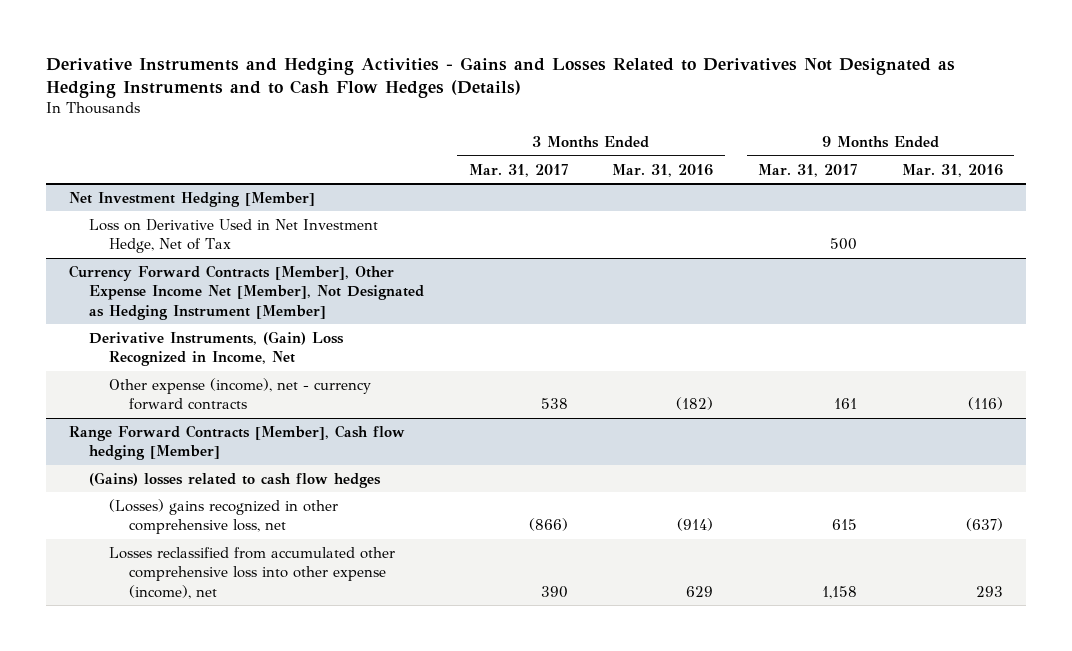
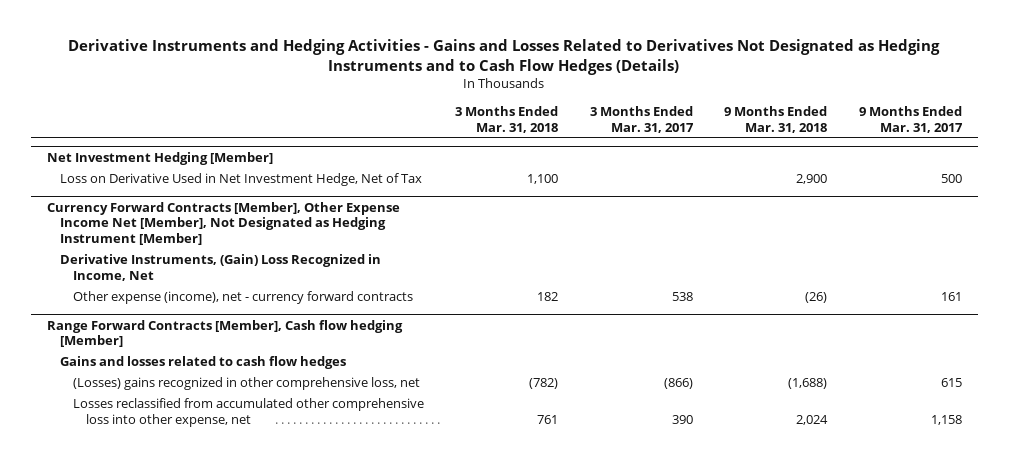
[612,163,714,177] Mar. 31, 2016 -> none
[902,163,1004,177] Mar. 31, 2016 -> none
none -> [455,105,559,133] 3 Months Ended Mar. 31, 2018
none -> [724,105,828,133] 9 Months Ended Mar. 31, 2018
[88,471,381,488] (Gains) losses related to cash flow hedges -> [60,355,347,369] Gains and losses related to cash flow hedges
[108,546,395,599] Losses reclassified from accumulated other comprehensive loss into other expense (income), net -> [72,397,424,427] Losses reclassified from accumulated other comprehensive loss into other expense, net

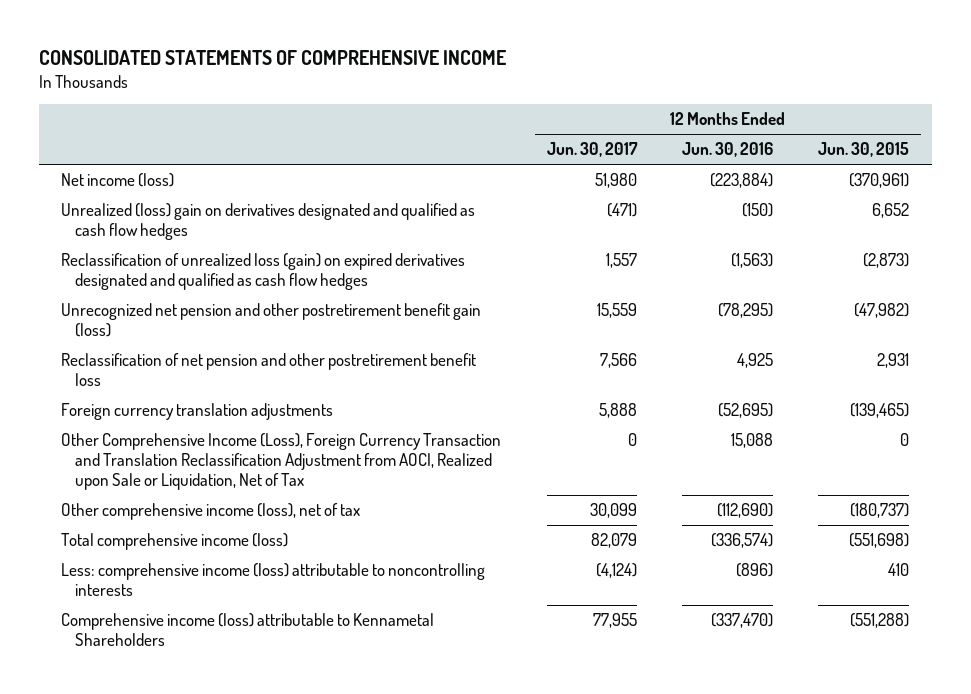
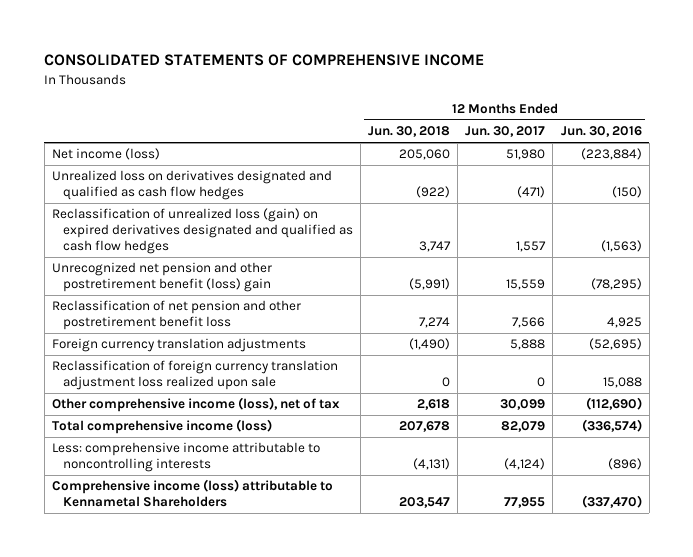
[818,142,910,158] Jun. 30, 2015 -> none
none -> [368,126,451,138] Jun. 30, 2018
[61,203,476,241] Unrealized (loss) gain on derivatives designated and qualified as cash flow hedges -> [51,170,332,201] Unrealized loss on derivatives designated and qualified as cash flow hedges
[61,303,482,338] Unrecognized net pension and other postretirement benefit gain (loss) -> [51,262,272,293] Unrecognized net pension and other postretirement benefit (loss) gain
[61,433,502,491] Other Comprehensive Income (Loss), Foreign Currency Transaction and Translation Reclassification Adjustment from AOCI, Realized upon Sale or Liquidation, Net of Tax -> [51,360,338,391] Reclassification of foreign currency translation adjustment loss realized upon sale
[61,563,486,597] Less: comprehensive income (loss) attributable to noncontrolling interests -> [51,442,320,473] Less: comprehensive income attributable to noncontrolling interests

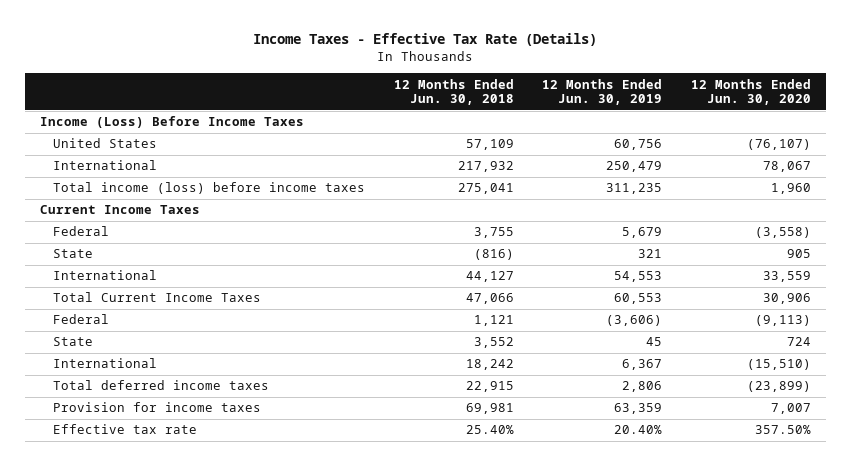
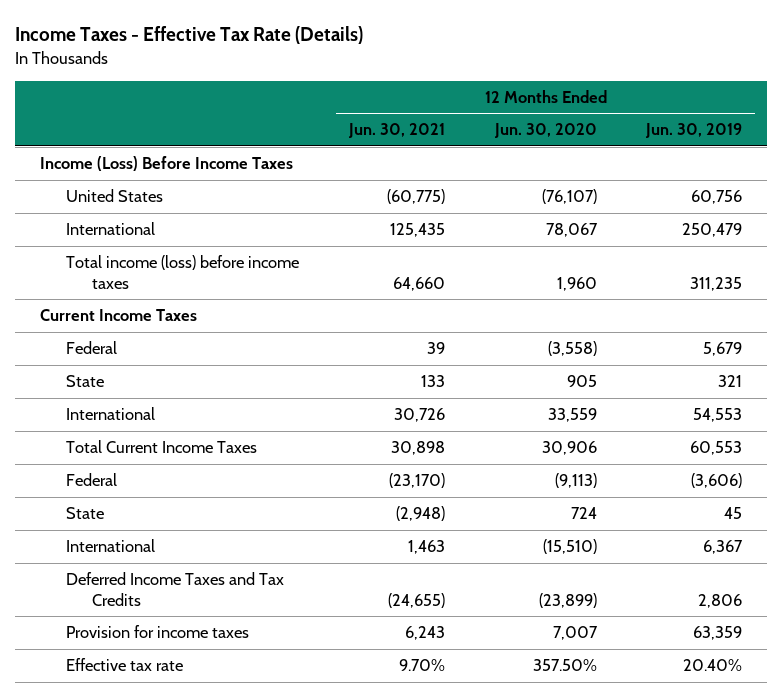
[393,78,514,106] 12 Months Ended Jun. 30, 2018 -> none
none -> [347,123,445,139] Jun. 30, 2021
[52,380,269,391] Total deferred income taxes -> [66,572,285,606] Deferred Income Taxes and Tax Credits

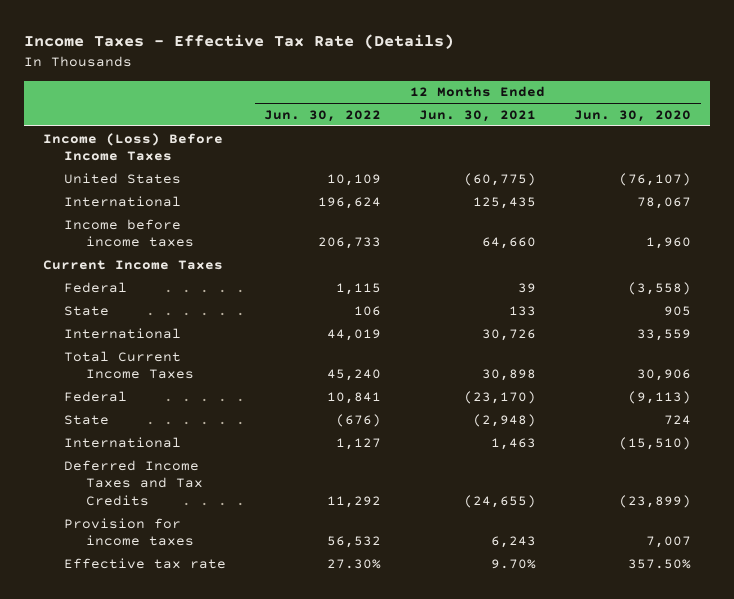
[645,123,743,139] Jun. 30, 2019 -> none
none -> [264,109,382,122] Jun. 30, 2022
[66,255,300,289] Total income (loss) before income taxes -> [64,218,194,248] Income before income taxes

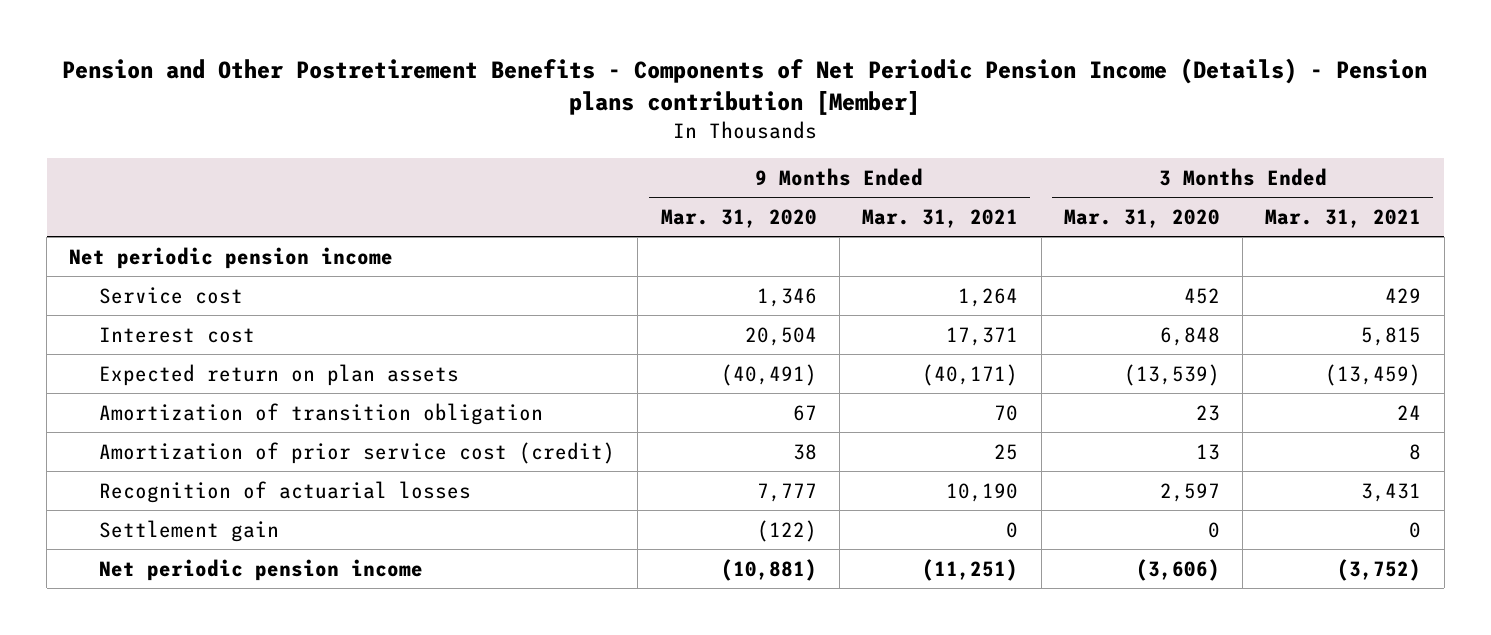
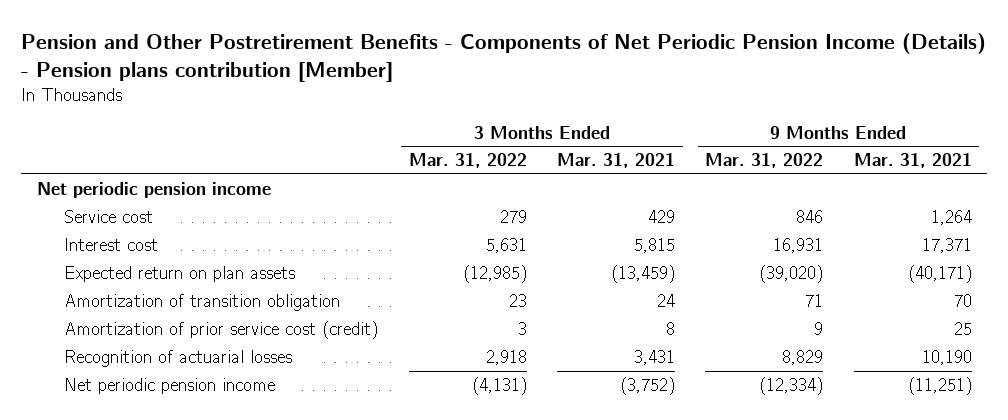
[660,208,817,228] Mar. 31, 2020 -> none
[1063,208,1220,228] Mar. 31, 2020 -> none
none -> [408,153,527,169] Mar. 31, 2022
none -> [705,153,824,169] Mar. 31, 2022
[99,519,280,542] Settlement gain -> none

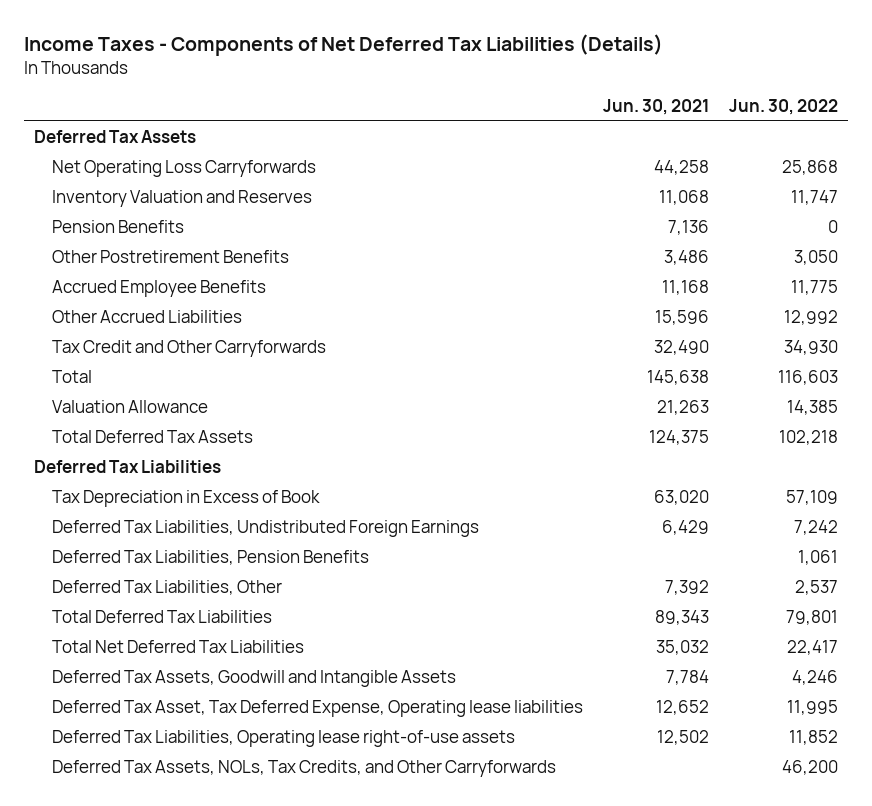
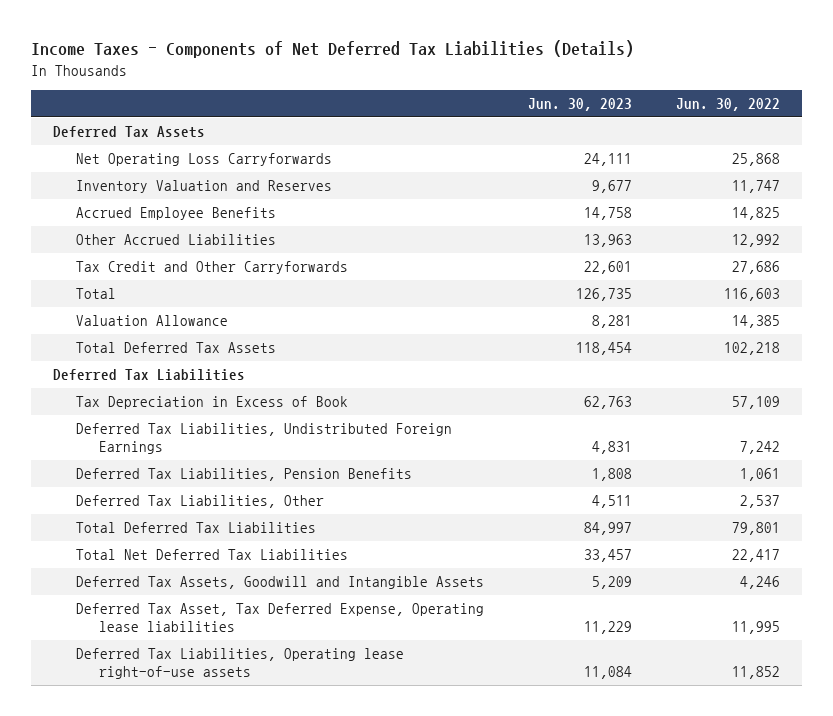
[603,98,710,115] Jun. 30, 2021 -> none
none -> [528,98,633,112] Jun. 30, 2023
[51,220,184,234] Pension Benefits -> none
[51,250,289,264] Other Postretirement Benefits -> none
[791,280,839,296] 11,775 -> [732,207,781,221] 14,825
[784,340,839,356] 34,930 -> [732,261,781,275] 27,686
[51,760,556,778] Deferred Tax Assets, NOLs, Tax Credits, and Other Carryforwards -> none

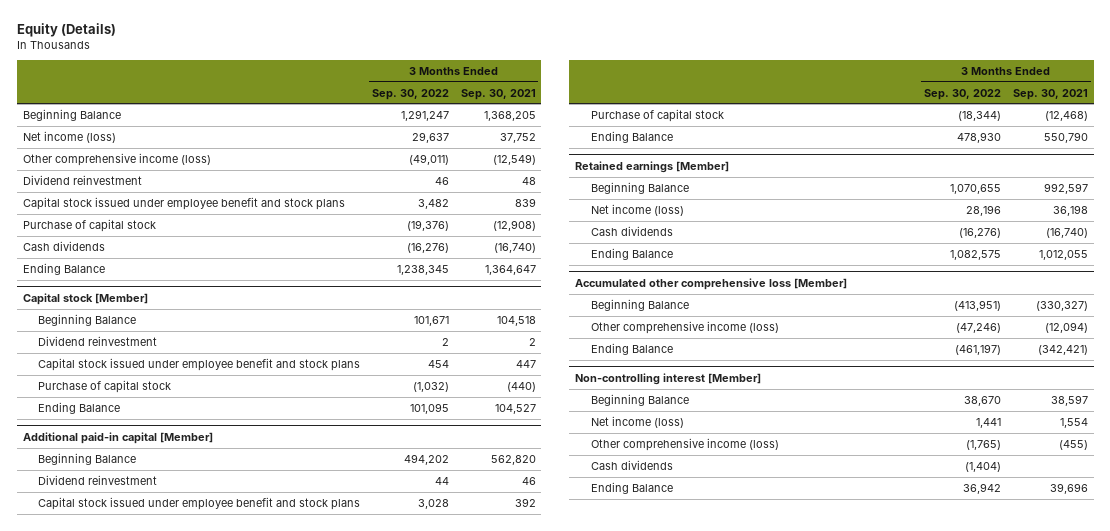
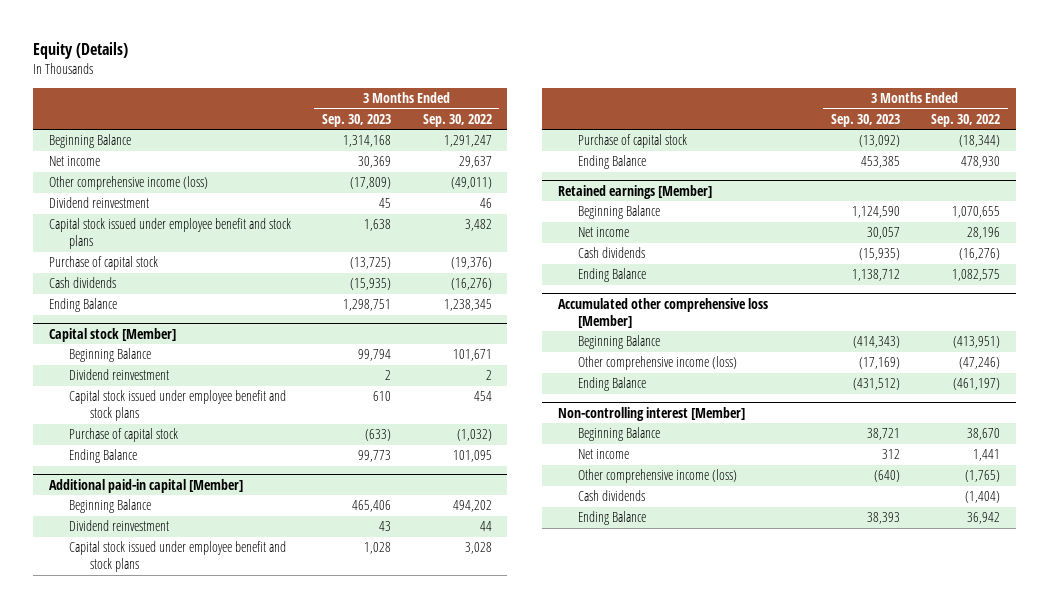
[460,88,536,100] Sep. 30, 2021 -> none
none -> [322,113,392,127] Sep. 30, 2023
[22,130,116,143] Net income (loss) -> [48,156,100,167] Net income
[590,203,684,216] Net income (loss) -> [577,227,629,238] Net income
[590,415,684,428] Net income (loss) -> [577,449,629,460] Net income

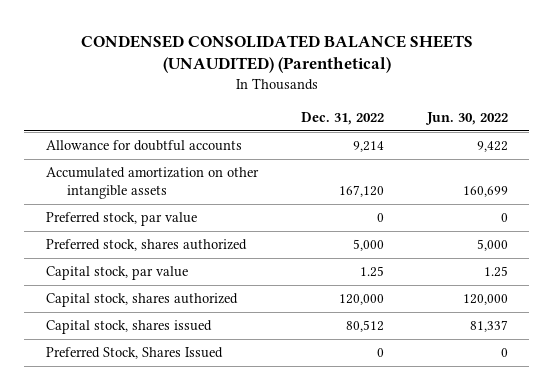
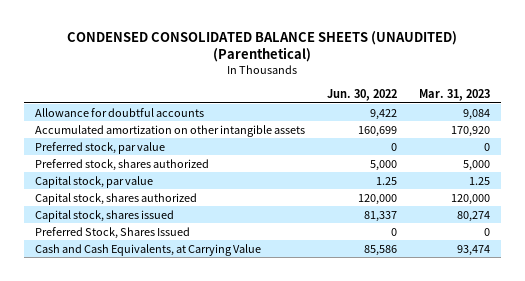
[300,112,384,126] Dec. 31, 2022 -> none
none -> [418,89,490,102] Mar. 31, 2023
none -> [35,243,262,256] Cash and Cash Equivalents, at Carrying Value

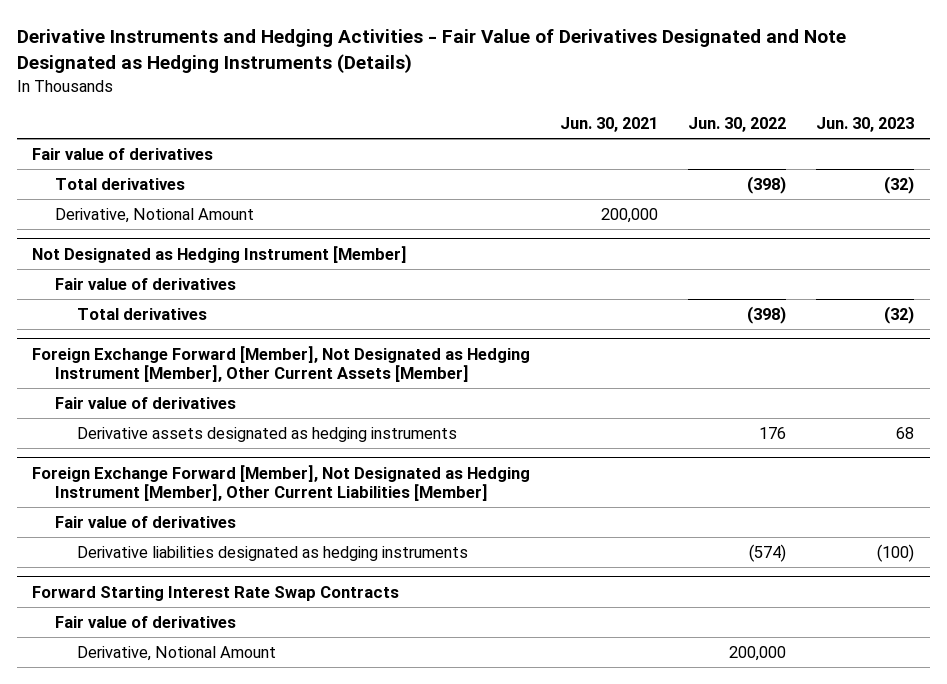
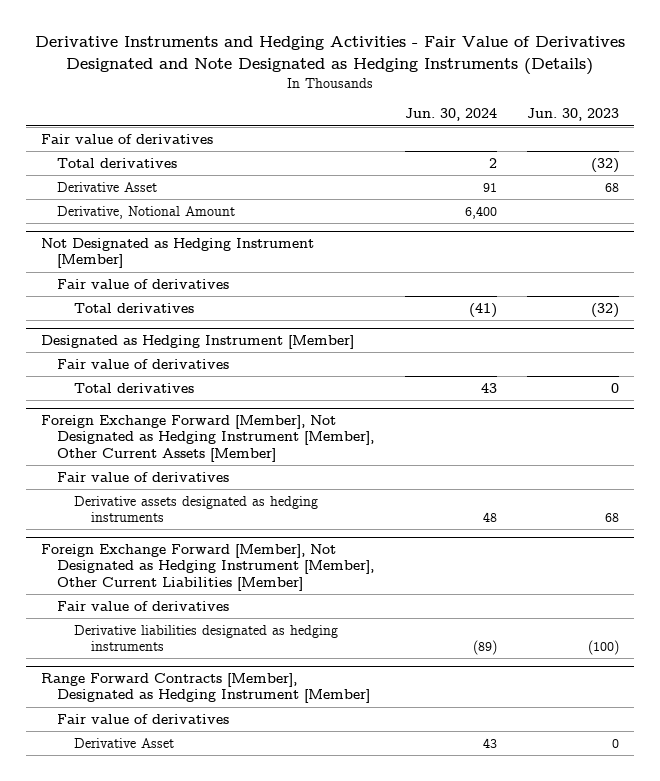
[560,117,659,133] Jun. 30, 2021 -> none
[688,117,787,133] Jun. 30, 2022 -> none
none -> [404,108,497,122] Jun. 30, 2024
none -> [57,181,158,192] Derivative Asset
none -> [40,335,354,350] Designated as Hedging Instrument [Member]
none -> [57,358,230,369] Fair value of derivatives
none -> [74,382,195,393] Total derivatives
[32,585,400,601] Forward Starting Interest Rate Swap Contracts -> none
none -> [40,673,371,704] Range Forward Contracts [Member], Designated as Hedging Instrument [Member]
[77,645,277,661] Derivative, Notional Amount -> none
none -> [74,737,175,748] Derivative Asset

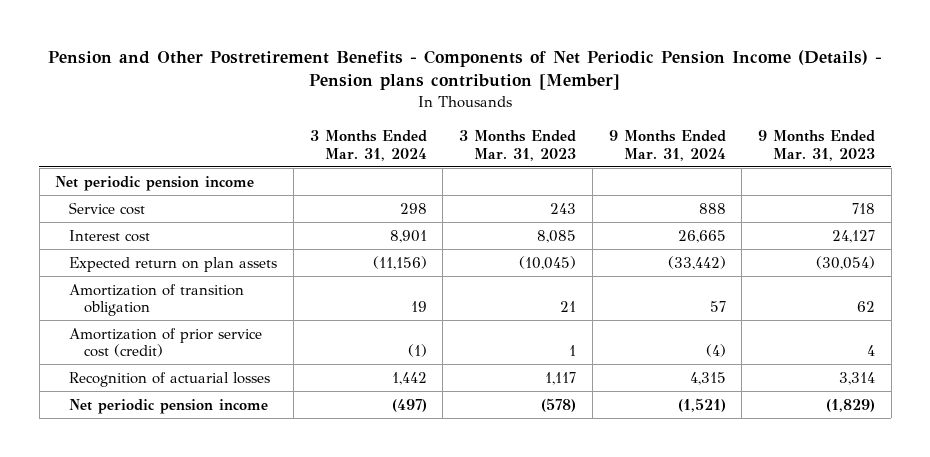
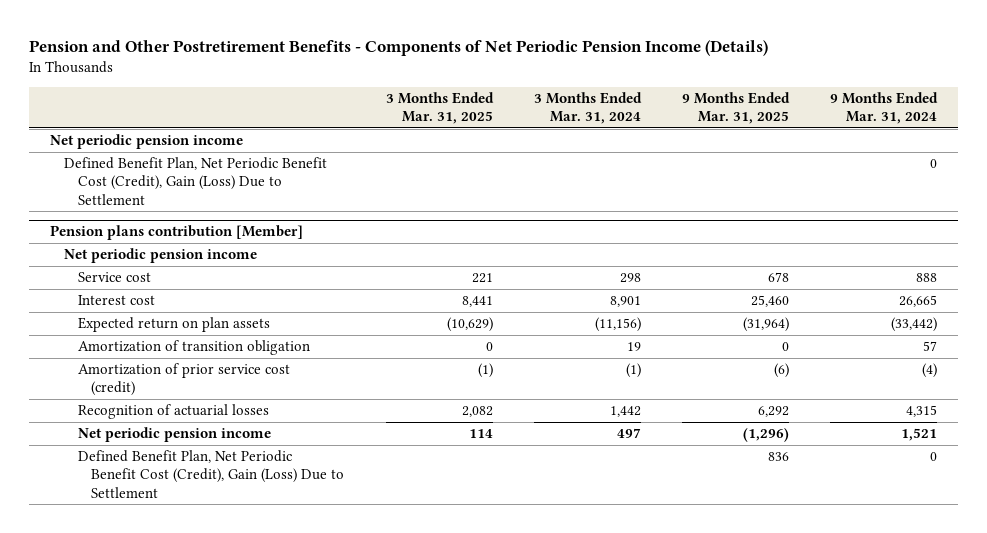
[48,49,883,91] Pension and Other Postretirement Benefits - Components of Net Periodic Pension Income (Details) - Pension plans contribution [Member] -> [28,39,768,56] Pension and Other Postretirement Benefits - Components of Net Periodic Pension Income (Details)
[459,129,577,161] 3 Months Ended Mar. 31, 2023 -> none
[757,129,875,161] 9 Months Ended Mar. 31, 2023 -> none
none -> [385,91,494,125] 3 Months Ended Mar. 31, 2025
none -> [682,91,791,125] 9 Months Ended Mar. 31, 2025
none -> [63,157,327,205] Defined Benefit Plan, Net Periodic Benefit Cost (Credit), Gain (Loss) Due to Settlement
none -> [49,225,303,241] Pension plans contribution [Member]
none -> [63,248,257,264] Net periodic pension income
[391,398,427,412] (497) -> [616,428,641,439] 497
[677,397,726,412] (1,521) -> [901,428,938,442] 1,521
none -> [77,450,345,498] Defined Benefit Plan, Net Periodic Benefit Cost (Credit), Gain (Loss) Due to Settlement

